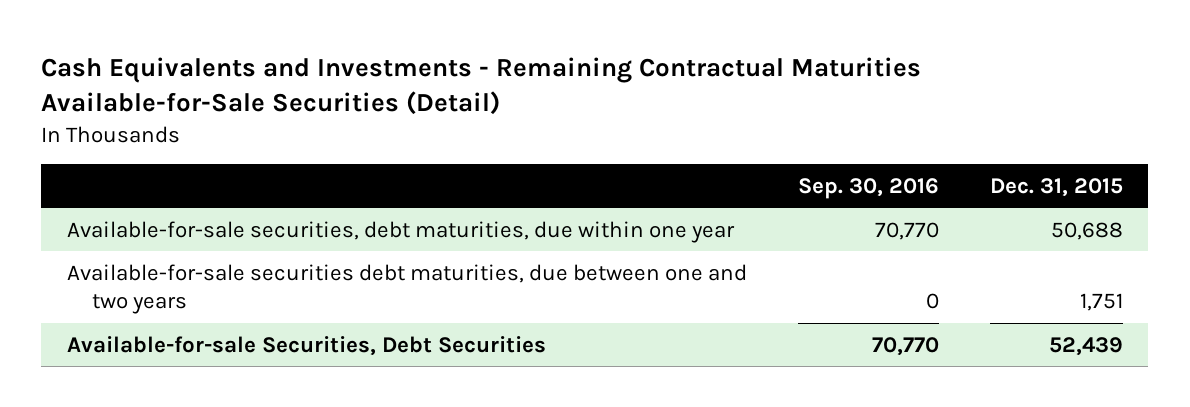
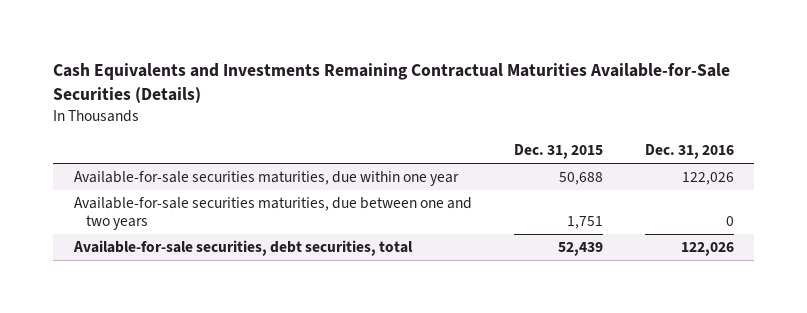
[41,57,922,116] Cash Equivalents and Investments - Remaining Contractual Maturities Available-for-Sale Securities (Detail) -> [52,63,730,104] Cash Equivalents and Investments Remaining Contractual Maturities Available-for-Sale Securities (Details)
[797,177,939,199] Sep. 30, 2016 -> none
none -> [644,143,734,159] Dec. 31, 2016
[66,220,735,243] Available-for-sale securities, debt maturities, due within one year -> [73,171,459,187] Available-for-sale securities maturities, due within one year
[66,263,747,315] Available-for-sale securities debt maturities, due between one and two years -> [73,197,472,231] Available-for-sale securities maturities, due between one and two years
[66,335,546,356] Available-for-sale Securities, Debt Securities -> [72,240,413,257] Available-for-sale securities, debt securities, total

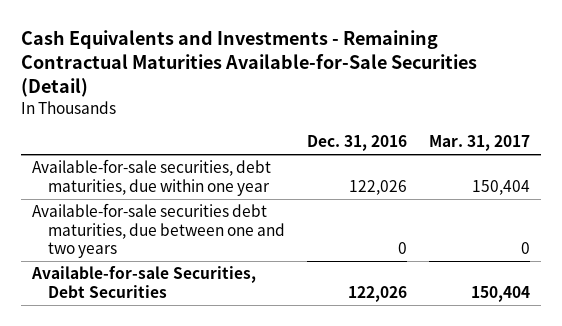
[52,63,730,104] Cash Equivalents and Investments Remaining Contractual Maturities Available-for-Sale Securities (Details) -> [20,29,477,97] Cash Equivalents and Investments - Remaining Contractual Maturities Available-for-Sale Securities (Detail)
[513,143,603,159] Dec. 31, 2015 -> none
none -> [428,135,530,152] Mar. 31, 2017
[73,171,459,187] Available-for-sale securities maturities, due within one year -> [31,159,271,196] Available-for-sale securities, debt maturities, due within one year
[73,197,472,231] Available-for-sale securities maturities, due between one and two years -> [31,203,286,259] Available-for-sale securities debt maturities, due between one and two years
[72,240,413,257] Available-for-sale securities, debt securities, total -> [30,266,256,298] Available-for-sale Securities, Debt Securities

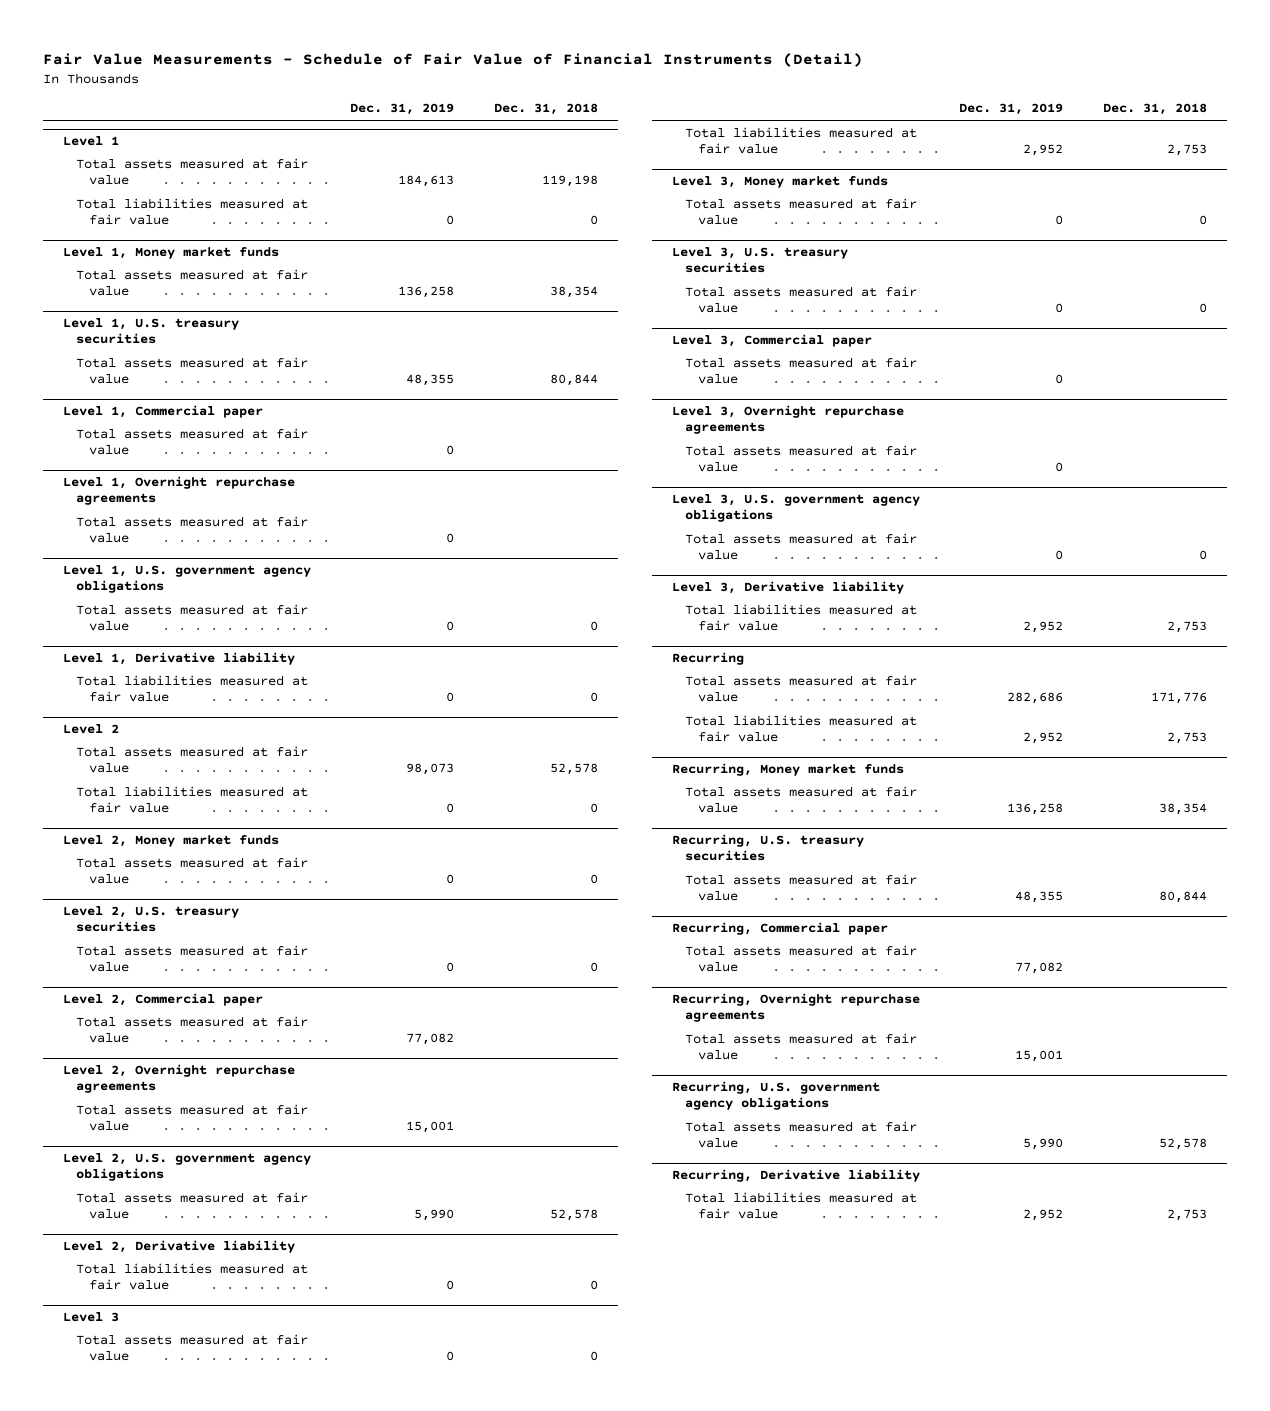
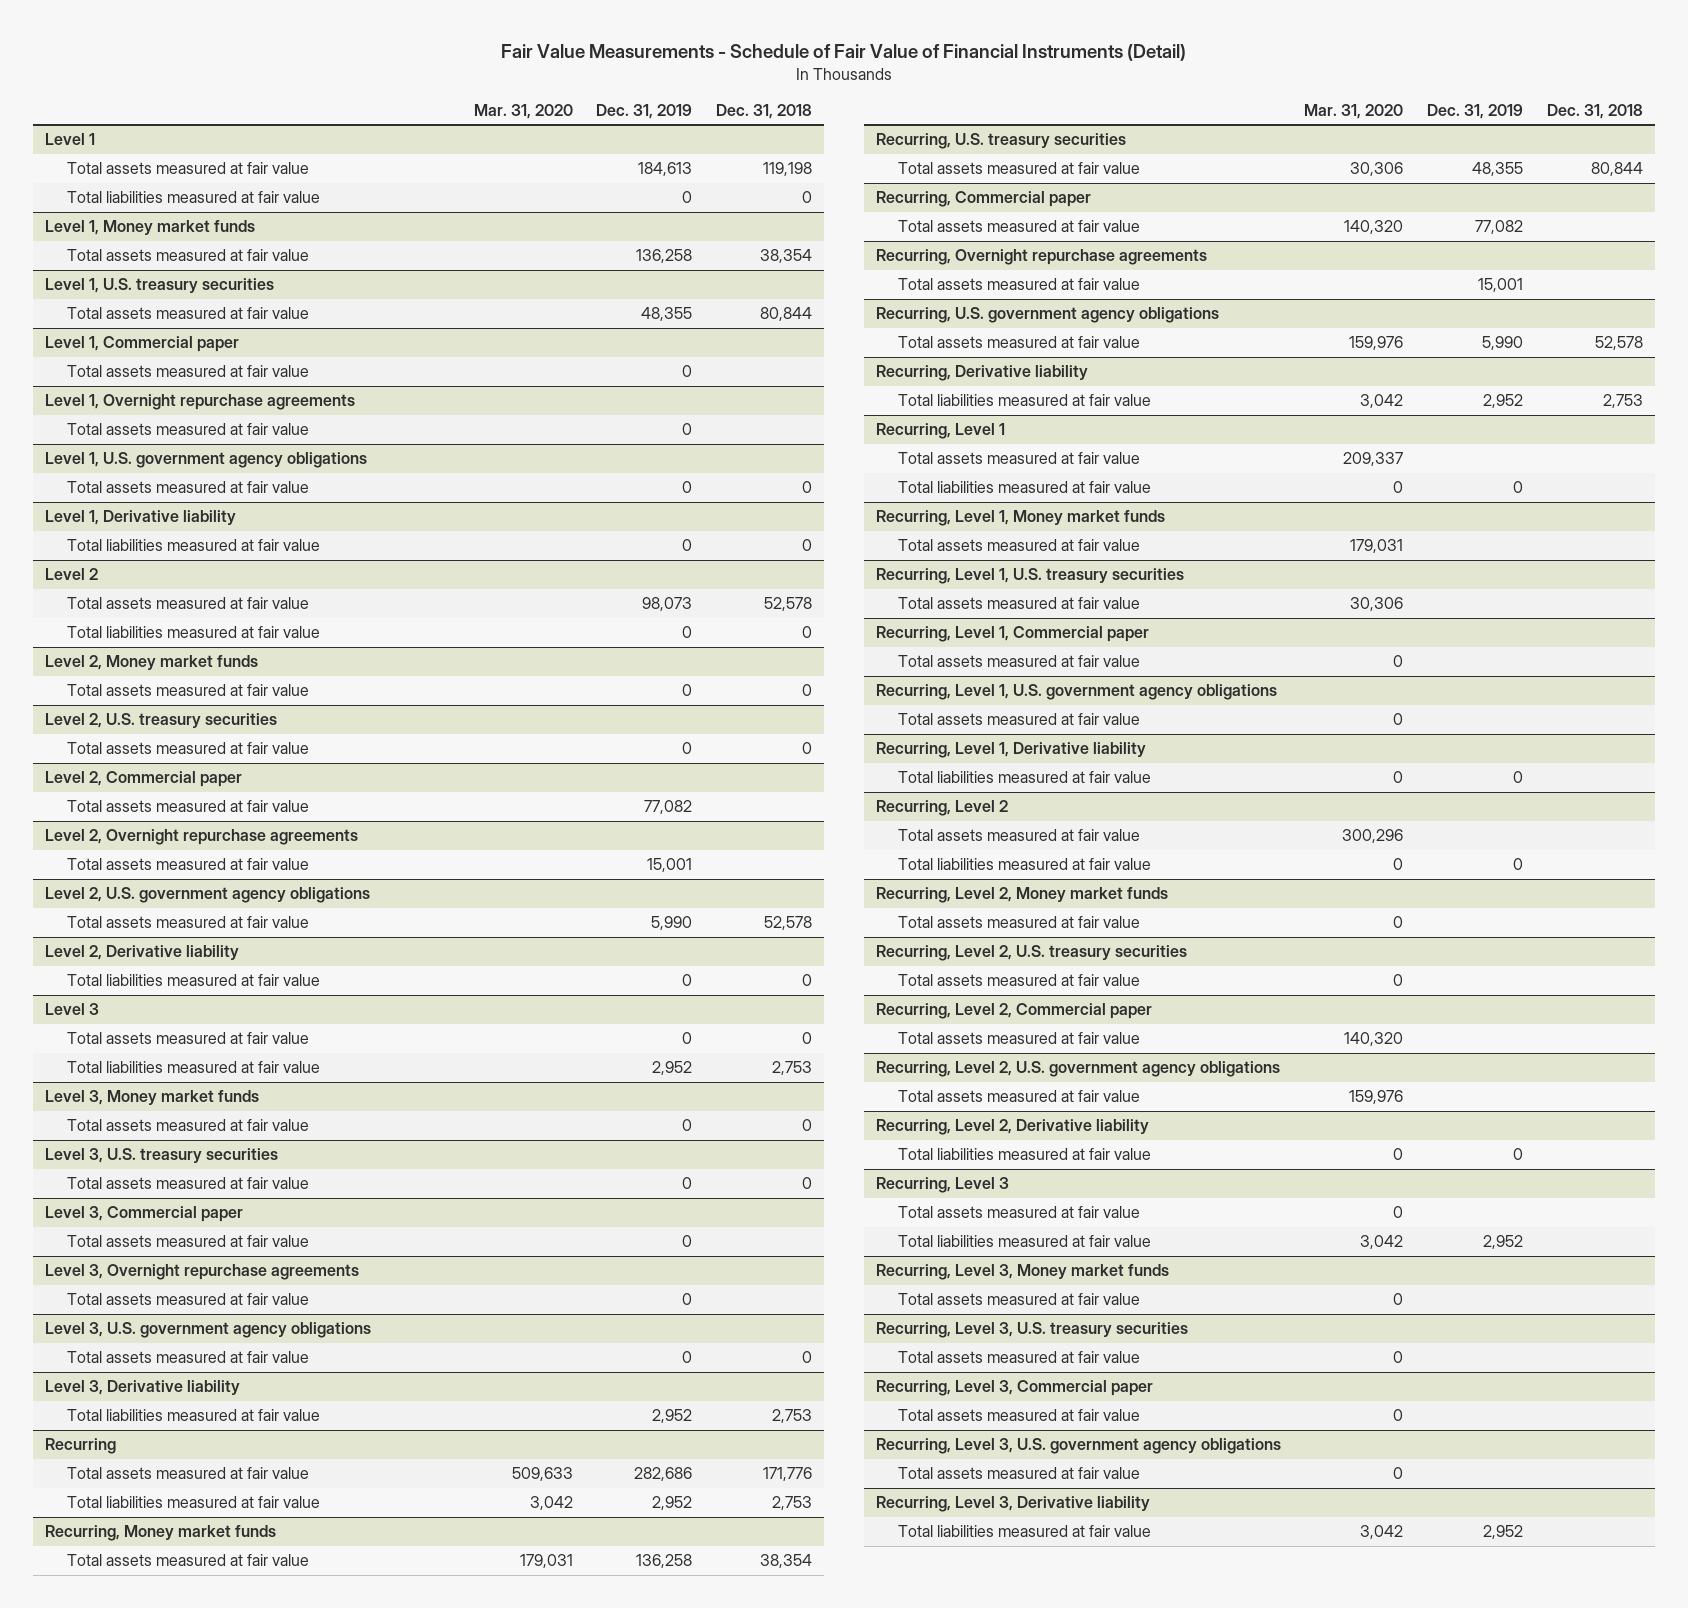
none -> [473,103,573,119] Mar. 31, 2020
none -> [875,423,1005,440] Recurring, Level 1
none -> [898,452,1141,465] Total assets measured at fair value
none -> [898,481,1152,494] Total liabilities measured at fair value
none -> [875,510,1165,527] Recurring, Level 1, Money market funds
none -> [898,539,1141,552] Total assets measured at fair value
none -> [875,568,1184,585] Recurring, Level 1, U.S. treasury securities
none -> [898,597,1141,610] Total assets measured at fair value
none -> [875,626,1149,643] Recurring, Level 1, Commercial paper
none -> [898,655,1141,668] Total assets measured at fair value
none -> [875,684,1277,701] Recurring, Level 1, U.S. government agency obligations
none -> [898,713,1141,726] Total assets measured at fair value
none -> [875,742,1146,759] Recurring, Level 1, Derivative liability
none -> [898,771,1152,784] Total liabilities measured at fair value
none -> [875,800,1008,817] Recurring, Level 2
none -> [898,829,1141,842] Total assets measured at fair value
none -> [898,858,1152,871] Total liabilities measured at fair value
none -> [875,887,1168,904] Recurring, Level 2, Money market funds
none -> [898,916,1141,929] Total assets measured at fair value
none -> [875,945,1187,962] Recurring, Level 2, U.S. treasury securities
none -> [898,974,1141,987] Total assets measured at fair value
none -> [875,1003,1152,1020] Recurring, Level 2, Commercial paper
none -> [898,1032,1141,1045] Total assets measured at fair value
none -> [875,1061,1280,1078] Recurring, Level 2, U.S. government agency obligations
none -> [898,1090,1141,1103] Total assets measured at fair value
none -> [875,1119,1149,1136] Recurring, Level 2, Derivative liability
none -> [898,1148,1152,1161] Total liabilities measured at fair value
none -> [875,1177,1009,1194] Recurring, Level 3
none -> [898,1206,1141,1219] Total assets measured at fair value
none -> [898,1235,1152,1248] Total liabilities measured at fair value
none -> [875,1264,1169,1281] Recurring, Level 3, Money market funds
none -> [898,1293,1141,1306] Total assets measured at fair value
none -> [875,1322,1188,1339] Recurring, Level 3, U.S. treasury securities
none -> [898,1351,1141,1364] Total assets measured at fair value
none -> [875,1380,1153,1397] Recurring, Level 3, Commercial paper
none -> [898,1409,1141,1422] Total assets measured at fair value
none -> [875,1438,1281,1455] Recurring, Level 3, U.S. government agency obligations
none -> [898,1467,1141,1480] Total assets measured at fair value
none -> [875,1496,1150,1513] Recurring, Level 3, Derivative liability
none -> [898,1525,1152,1538] Total liabilities measured at fair value

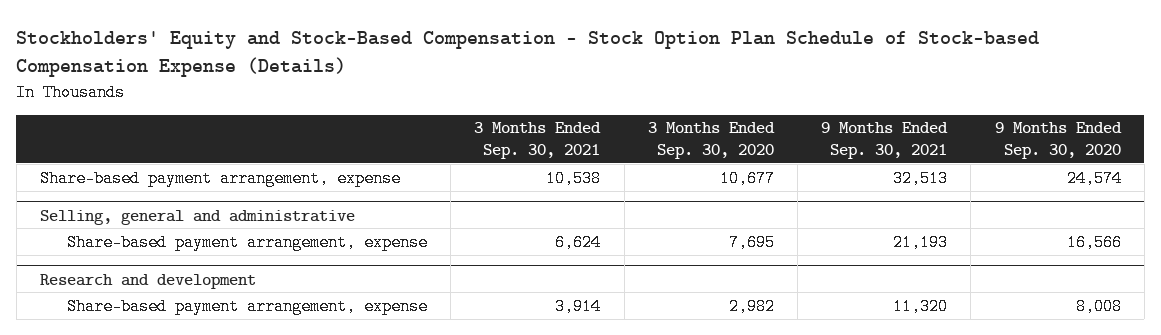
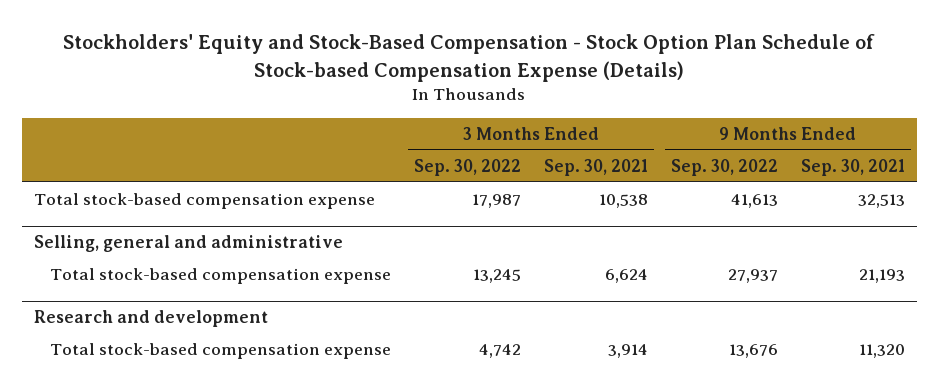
[647,122,775,159] 3 Months Ended Sep. 30, 2020 -> none
[994,122,1122,159] 9 Months Ended Sep. 30, 2020 -> none
none -> [413,158,521,176] Sep. 30, 2022
none -> [670,158,778,176] Sep. 30, 2022
[40,169,402,187] Share-based payment arrangement, expense -> [33,193,375,210] Total stock-based compensation expense
[66,233,428,251] Share-based payment arrangement, expense -> [49,268,391,285] Total stock-based compensation expense
[66,297,428,315] Share-based payment arrangement, expense -> [49,343,391,360] Total stock-based compensation expense

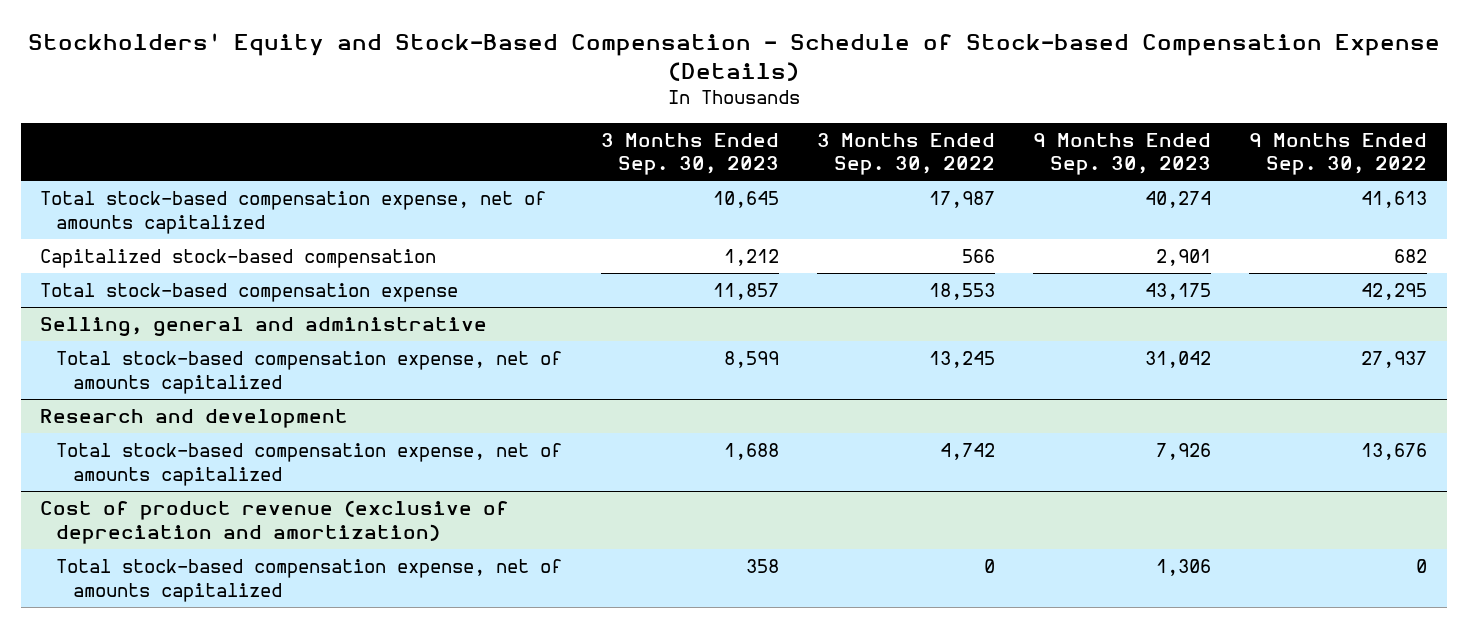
[63,34,876,82] Stockholders' Equity and Stock-Based Compensation - Stock Option Plan Schedule of Stock-based Compensation Expense (Details) -> [27,32,1440,81] Stockholders' Equity and Stock-Based Compensation - Schedule of Stock-based Compensation Expense (Details)
[543,158,648,176] Sep. 30, 2021 -> none
[800,158,905,176] Sep. 30, 2021 -> none
none -> [600,132,779,176] 3 Months Ended Sep. 30, 2023
none -> [1033,132,1212,176] 9 Months Ended Sep. 30, 2023
none -> [39,191,546,234] Total stock-based compensation expense, net of amounts capitalized
none -> [39,249,436,269] Capitalized stock-based compensation
[471,194,521,209] 17,987 -> [928,283,995,301] 18,553
[730,194,778,209] 41,613 -> [1361,283,1428,301] 42,295
[49,268,391,285] Total stock-based compensation expense -> [56,351,563,394] Total stock-based compensation expense, net of amounts capitalized
[49,343,391,360] Total stock-based compensation expense -> [56,443,563,486] Total stock-based compensation expense, net of amounts capitalized
none -> [39,500,509,544] Cost of product revenue (exclusive of depreciation and amortization)
none -> [56,559,563,602] Total stock-based compensation expense, net of amounts capitalized

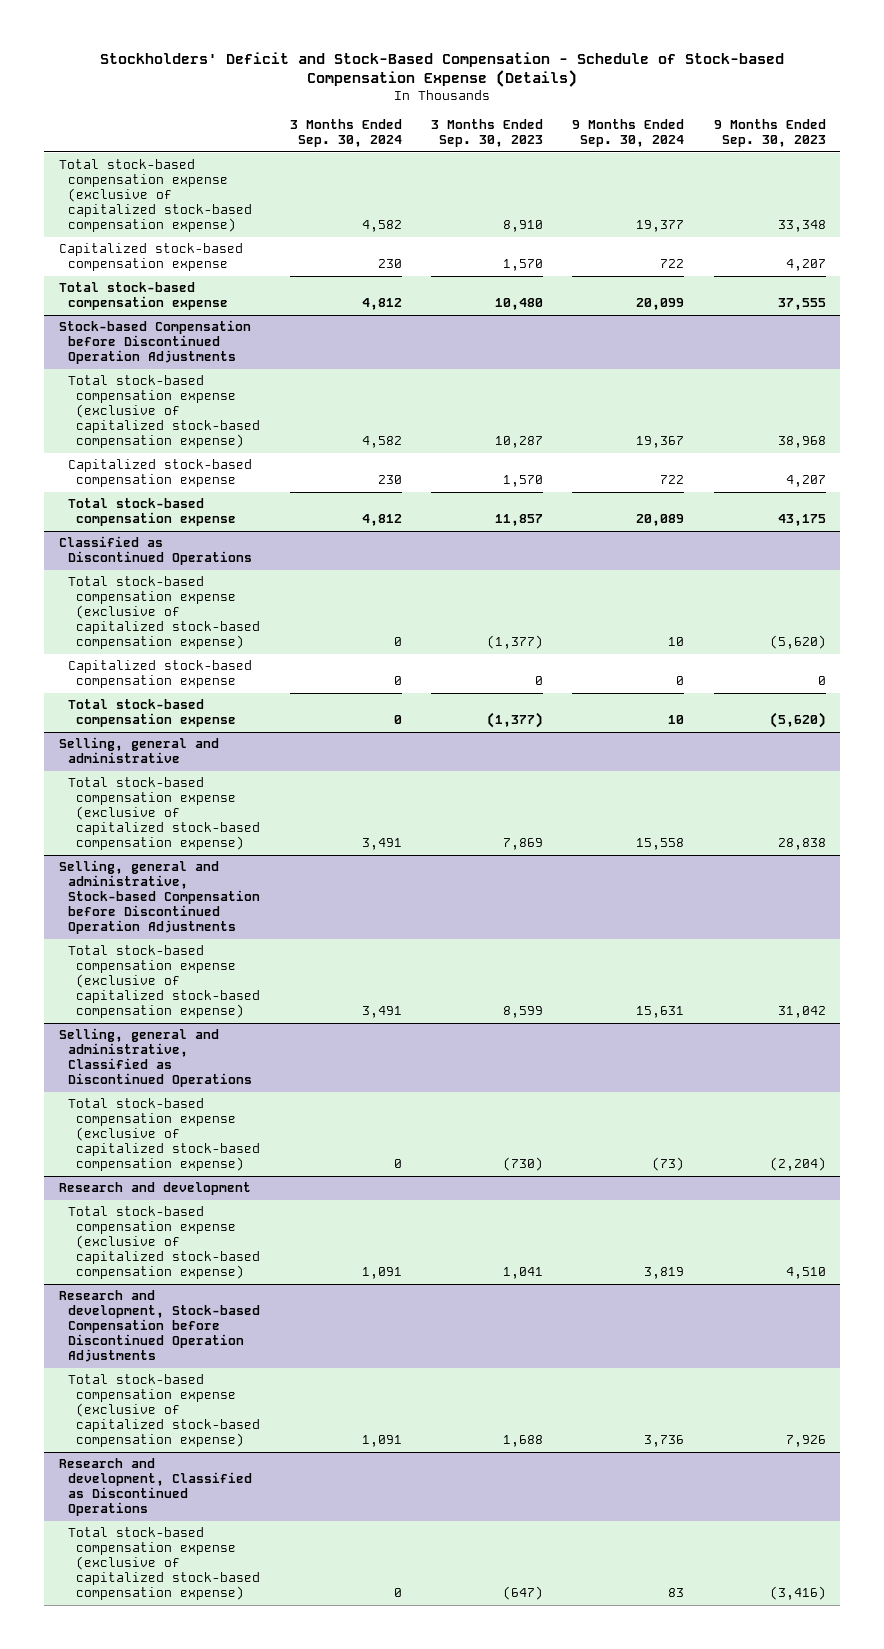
[27,32,1440,81] Stockholders' Equity and Stock-Based Compensation - Schedule of Stock-based Compensation Expense (Details) -> [100,51,785,88] Stockholders' Deficit and Stock-Based Compensation - Schedule of Stock-based Compensation Expense (Details)
[816,132,995,176] 3 Months Ended Sep. 30, 2022 -> none
[1249,132,1428,176] 9 Months Ended Sep. 30, 2022 -> none
none -> [289,119,402,148] 3 Months Ended Sep. 30, 2024
none -> [572,119,685,148] 9 Months Ended Sep. 30, 2024
[39,191,546,234] Total stock-based compensation expense, net of amounts capitalized -> [58,159,252,232] Total stock-based compensation expense (exclusive of capitalized stock-based compensation expense)
[712,191,779,209] 10,645 -> [503,219,544,232] 8,910
[1145,191,1212,209] 40,274 -> [777,219,826,232] 33,348
[39,249,436,269] Capitalized stock-based compensation -> [58,243,243,272] Capitalized stock-based compensation expense
[723,249,779,267] 1,212 -> [503,259,544,272] 1,570
[1156,249,1212,267] 2,901 -> [785,259,826,272] 4,207
none -> [58,282,228,311] Total stock-based compensation expense
none -> [58,320,251,365] Stock-based Compensation before Discontinued Operation Adjustments
none -> [67,375,261,448] Total stock-based compensation expense (exclusive of capitalized stock-based compensation expense)
none -> [67,459,252,488] Capitalized stock-based compensation expense
none -> [58,536,252,566] Classified as Discontinued Operations
none -> [67,576,261,649] Total stock-based compensation expense (exclusive of capitalized stock-based compensation expense)
none -> [67,660,252,689] Capitalized stock-based compensation expense
none -> [67,699,237,728] Total stock-based compensation expense
[56,351,563,394] Total stock-based compensation expense, net of amounts capitalized -> [67,777,261,850] Total stock-based compensation expense (exclusive of capitalized stock-based compensation expense)
[723,351,779,369] 8,599 -> [503,837,544,850] 7,869
[1145,351,1212,369] 31,042 -> [777,837,826,850] 28,838
none -> [58,860,260,934] Selling, general and administrative, Stock-based Compensation before Discontinued Operation Adjustments
none -> [67,945,261,1018] Total stock-based compensation expense (exclusive of capitalized stock-based compensation expense)
none -> [58,1028,252,1088] Selling, general and administrative, Classified as Discontinued Operations
none -> [67,1098,261,1171] Total stock-based compensation expense (exclusive of capitalized stock-based compensation expense)
[39,500,509,544] Cost of product revenue (exclusive of depreciation and amortization) -> none
[56,443,563,486] Total stock-based compensation expense, net of amounts capitalized -> [67,1206,261,1279] Total stock-based compensation expense (exclusive of capitalized stock-based compensation expense)
[723,443,779,461] 1,688 -> [503,1266,544,1279] 1,041
[1156,443,1212,461] 7,926 -> [785,1266,826,1279] 4,510
none -> [58,1290,260,1362] Research and development, Stock-based Compensation before Discontinued Operation Adjustments
[56,559,563,602] Total stock-based compensation expense, net of amounts capitalized -> [67,1374,261,1447] Total stock-based compensation expense (exclusive of capitalized stock-based compensation expense)
[745,559,779,574] 358 -> [503,1434,544,1447] 1,688
[1156,559,1212,577] 1,306 -> [785,1434,826,1447] 7,926
none -> [58,1458,252,1517] Research and development, Classified as Discontinued Operations
none -> [67,1527,261,1600] Total stock-based compensation expense (exclusive of capitalized stock-based compensation expense)

